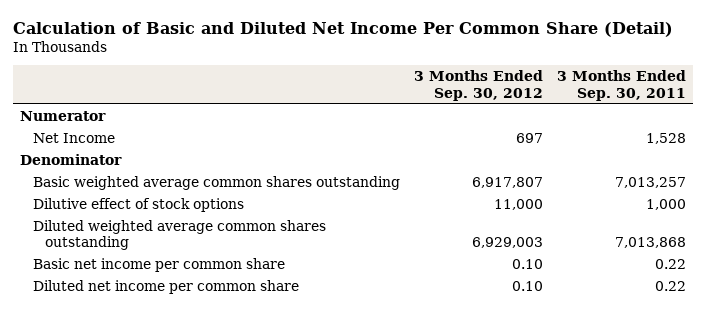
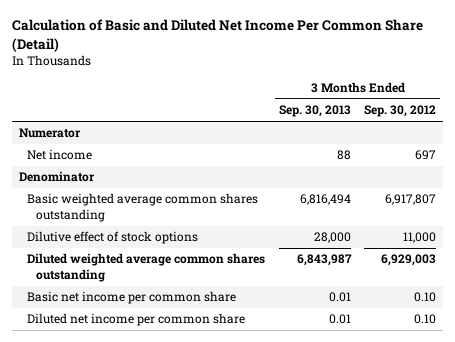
[556,70,686,101] 3 Months Ended Sep. 30, 2011 -> none
none -> [278,105,351,118] Sep. 30, 2013
[32,132,115,143] Net Income -> [27,149,93,161] Net income

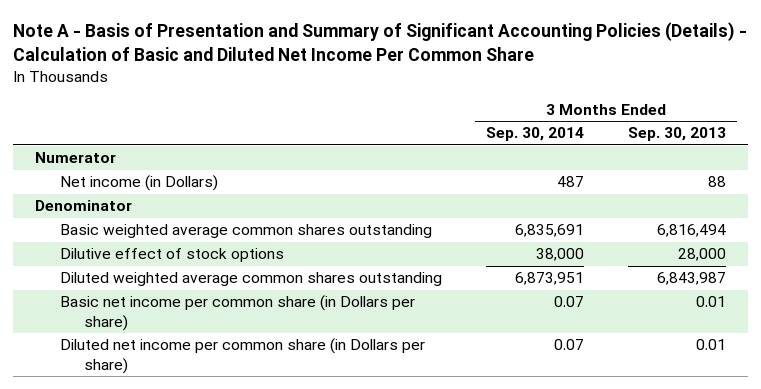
[11,19,423,52] Calculation of Basic and Diluted Net Income Per Common Share (Detail) -> [13,22,748,62] Note A - Basis of Presentation and Summary of Significant Accounting Policies (Details) - Calculation of Basic and Diluted Net Income Per Common Share
[364,105,437,118] Sep. 30, 2012 -> none
none -> [485,127,584,142] Sep. 30, 2014
[27,149,93,161] Net income -> [59,175,218,192] Net income (in Dollars)
[27,291,237,305] Basic net income per common share -> [59,295,415,331] Basic net income per common share (in Dollars per share)
[27,313,246,327] Diluted net income per common share -> [59,338,425,374] Diluted net income per common share (in Dollars per share)

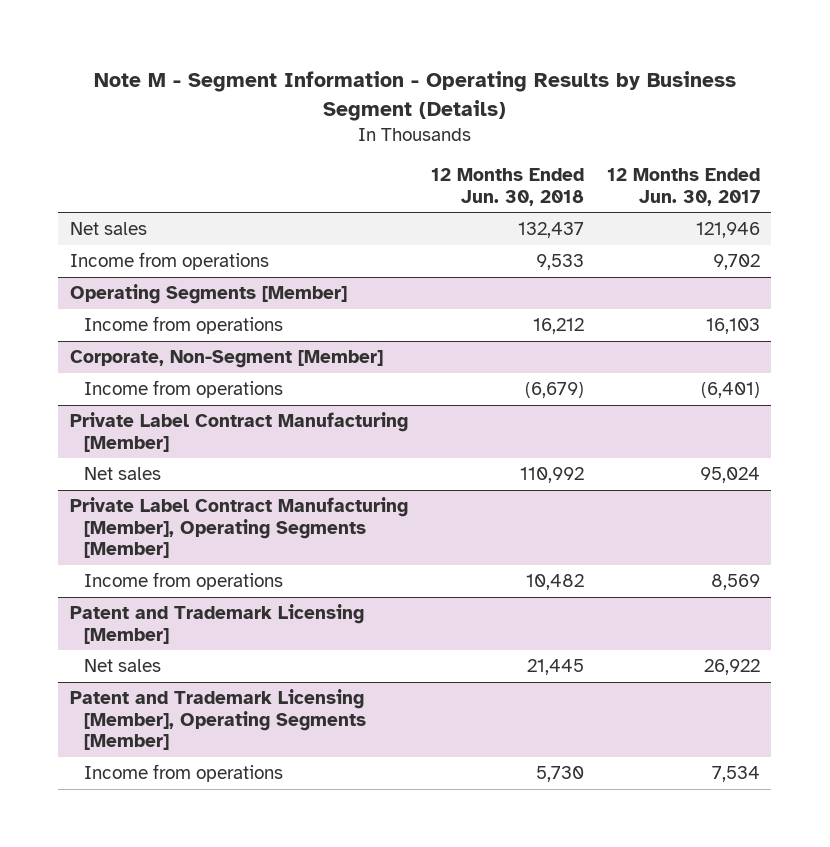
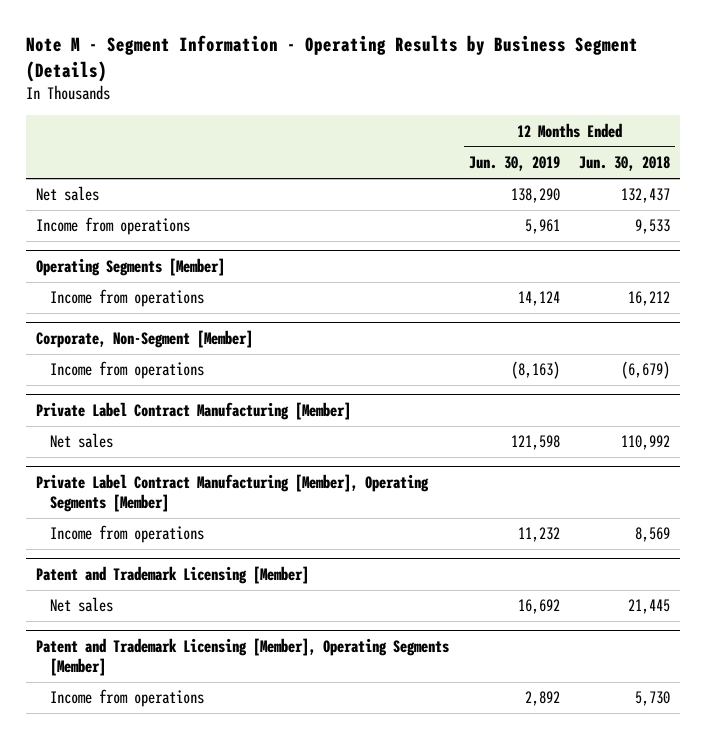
[606,168,760,206] 12 Months Ended Jun. 30, 2017 -> none
none -> [468,156,560,172] Jun. 30, 2019
[525,574,584,591] 10,482 -> [635,527,671,543] 8,569

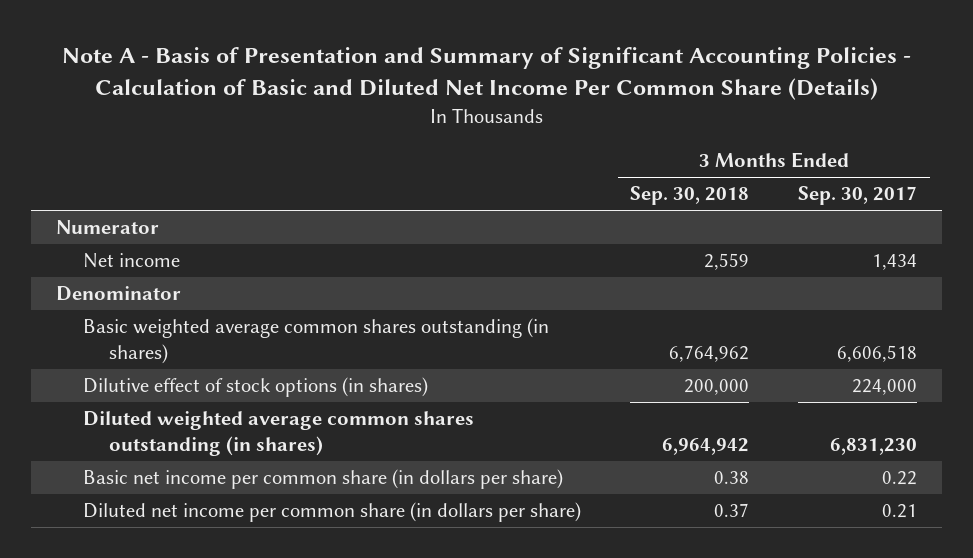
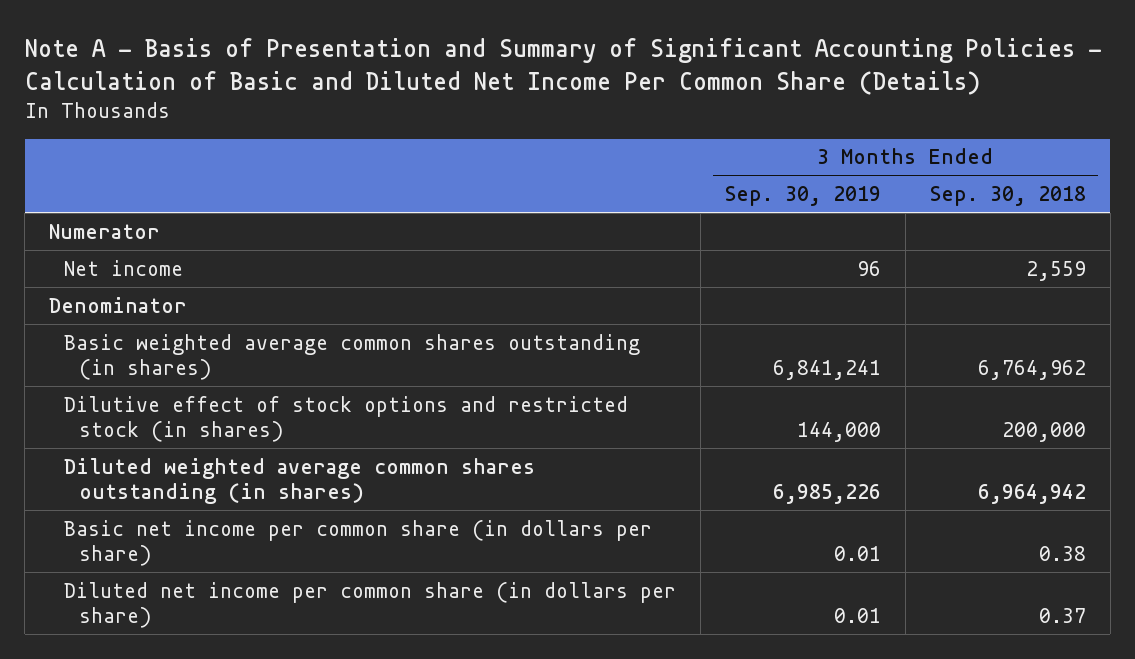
[798,186,918,206] Sep. 30, 2017 -> none
none -> [724,185,881,206] Sep. 30, 2019
[82,377,428,398] Dilutive effect of stock options (in shares) -> [64,395,629,442] Dilutive effect of stock options and restricted stock (in shares)

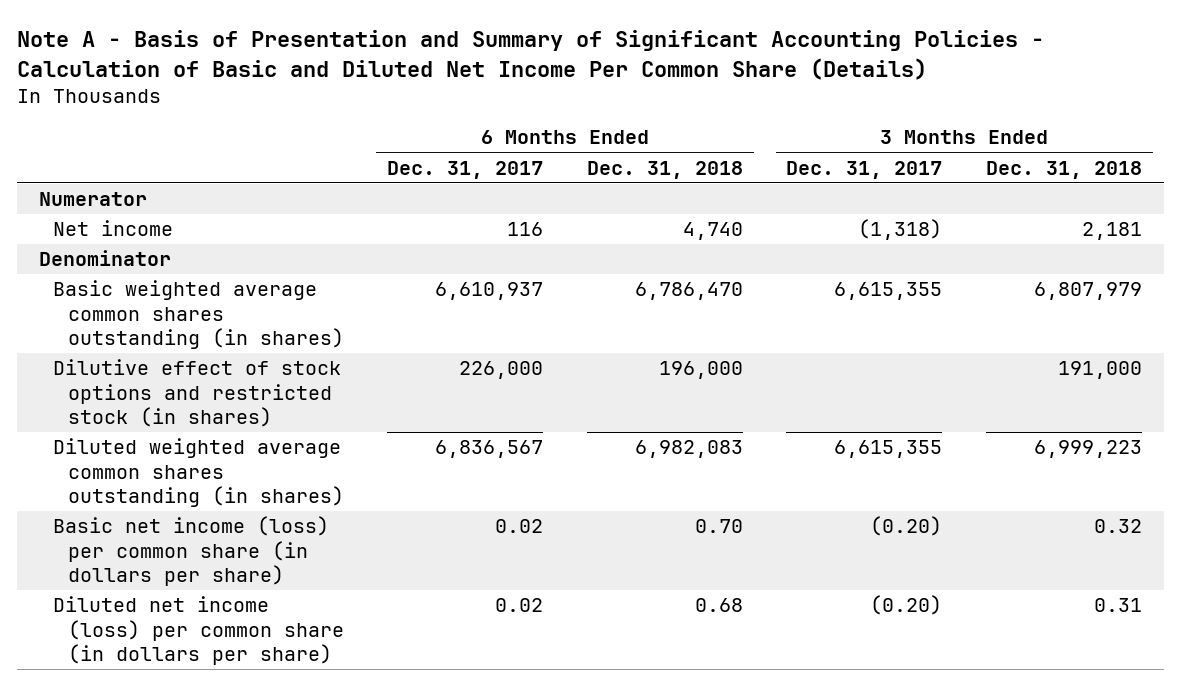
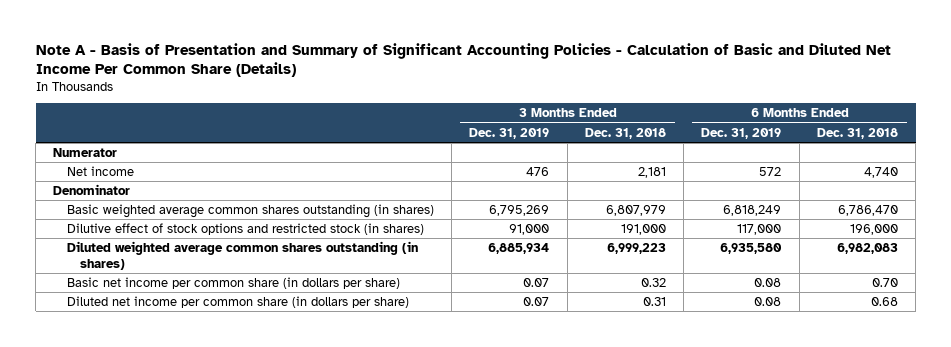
[387,160,544,179] Dec. 31, 2017 -> none
[786,160,943,179] Dec. 31, 2017 -> none
none -> [469,127,550,139] Dec. 31, 2019
none -> [701,127,782,139] Dec. 31, 2019
[53,516,330,587] Basic net income (loss) per common share (in dollars per share) -> [66,276,400,289] Basic net income per common share (in dollars per share)
[53,596,344,666] Diluted net income (loss) per common share (in dollars per share) -> [66,295,409,308] Diluted net income per common share (in dollars per share)

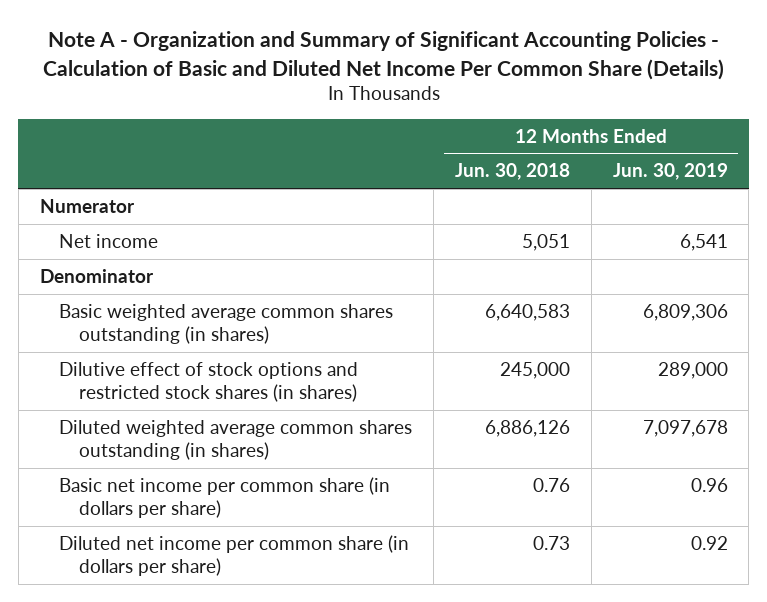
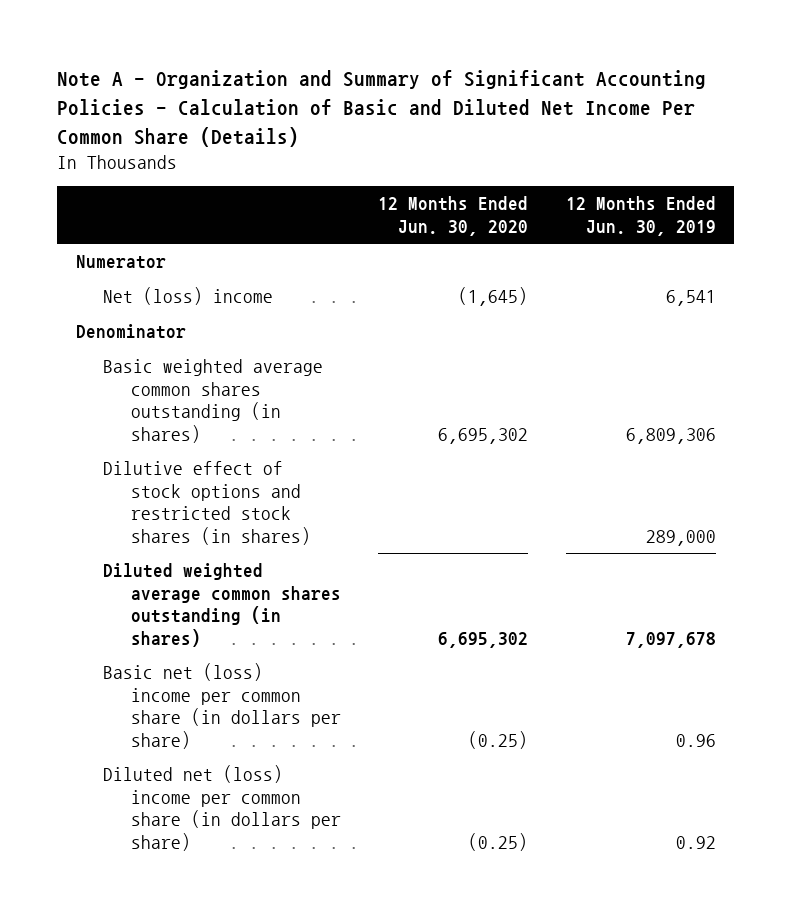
[454,163,570,181] Jun. 30, 2018 -> none
none -> [378,196,529,236] 12 Months Ended Jun. 30, 2020
[59,233,159,248] Net income -> [103,287,274,306] Net (loss) income
[59,476,391,518] Basic net income per common share (in dollars per share) -> [103,663,341,749] Basic net (loss) income per common share (in dollars per share)
[59,534,410,576] Diluted net income per common share (in dollars per share) -> [103,765,341,851] Diluted net (loss) income per common share (in dollars per share)

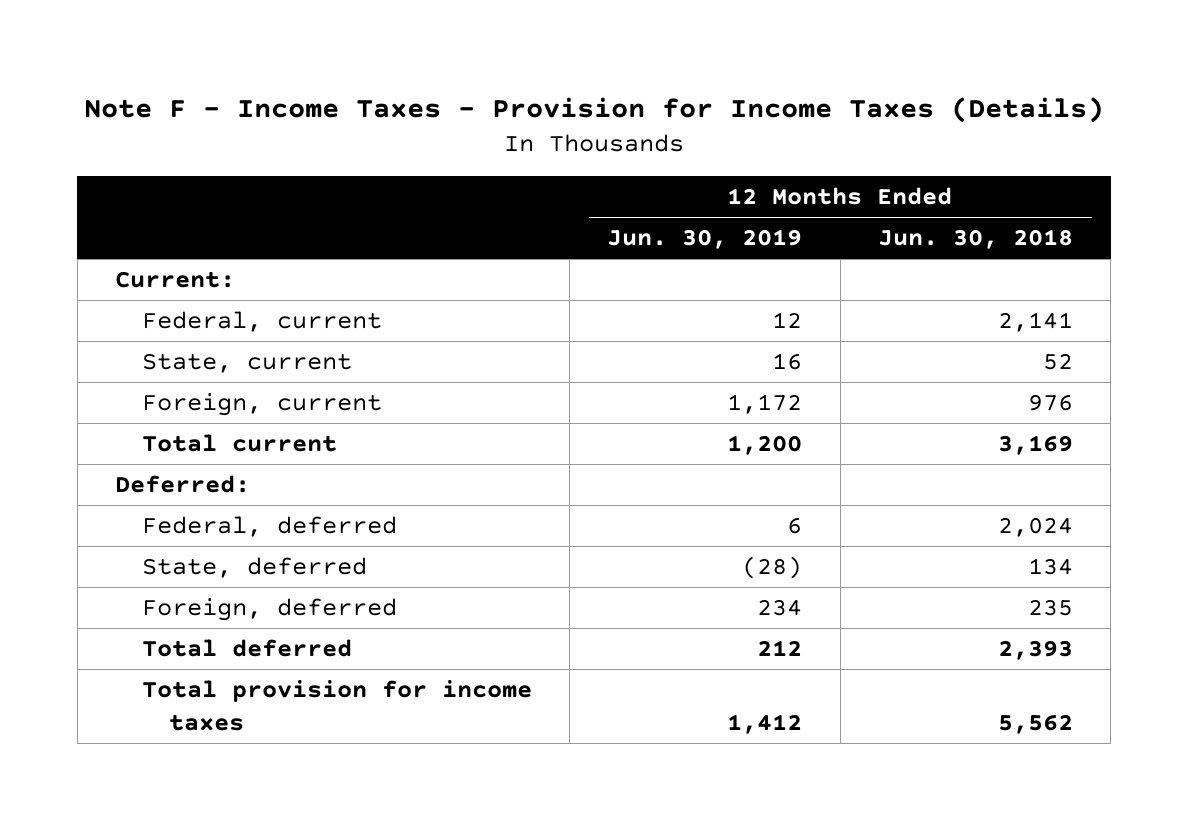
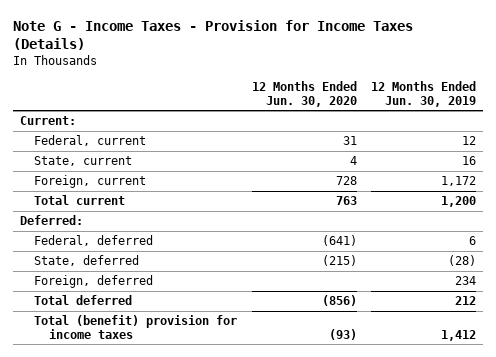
[83,96,1104,123] Note F - Income Taxes - Provision for Income Taxes (Details) -> [12,20,413,51] Note G - Income Taxes - Provision for Income Taxes (Details)
[877,229,1073,250] Jun. 30, 2018 -> none
none -> [251,80,357,107] 12 Months Ended Jun. 30, 2020
[142,680,533,731] Total provision for income taxes -> [34,315,238,339] Total (benefit) provision for income taxes

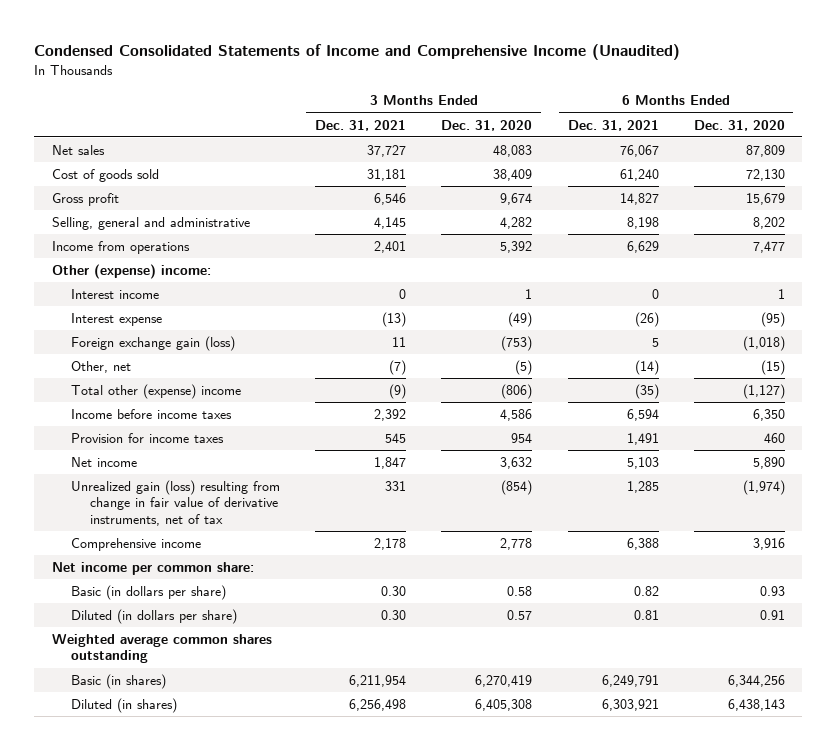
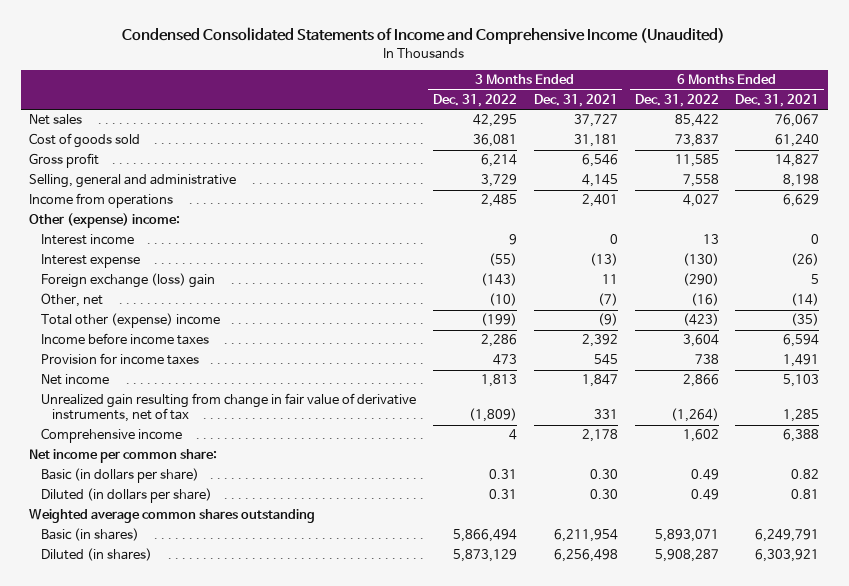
[441,119,533,131] Dec. 31, 2020 -> none
[693,119,785,131] Dec. 31, 2020 -> none
none -> [432,93,517,107] Dec. 31, 2022
none -> [634,93,719,107] Dec. 31, 2022
[71,335,236,351] Foreign exchange gain (loss) -> [40,273,215,289] Foreign exchange (loss) gain
[71,479,281,527] Unrealized gain (loss) resulting from change in fair value of derivative instruments, net of tax -> [40,393,416,423] Unrealized gain resulting from change in fair value of derivative instruments, net of tax

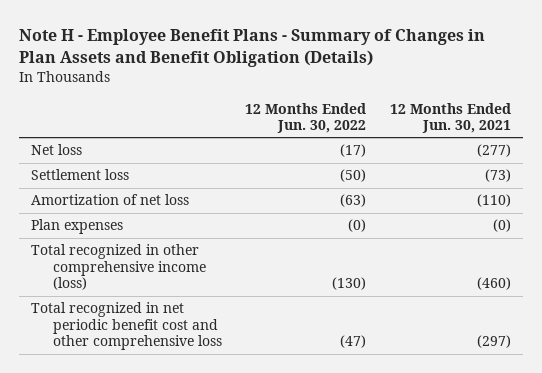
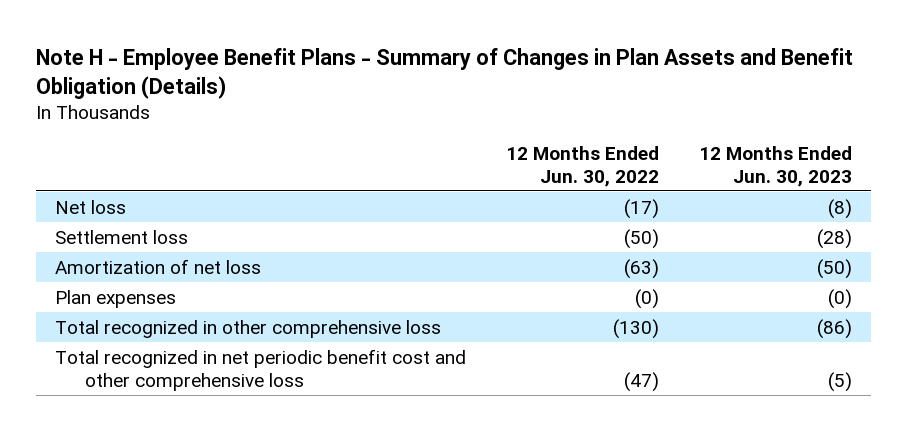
[390,102,512,134] 12 Months Ended Jun. 30, 2021 -> none
none -> [698,145,852,187] 12 Months Ended Jun. 30, 2023
[31,244,206,291] Total recognized in other comprehensive income (loss) -> [55,319,442,338] Total recognized in other comprehensive loss

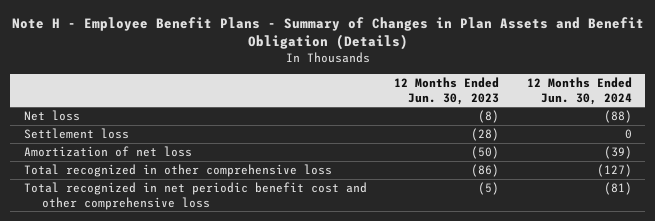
[506,145,660,187] 12 Months Ended Jun. 30, 2022 -> none
none -> [526,77,632,105] 12 Months Ended Jun. 30, 2024
[55,289,177,308] Plan expenses -> none

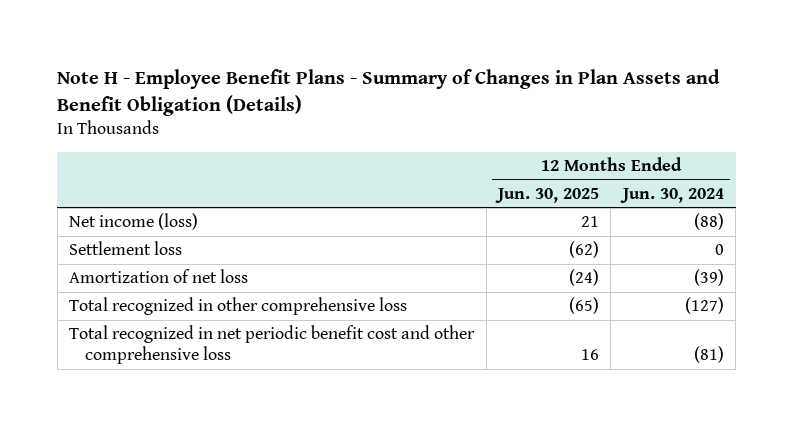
[394,77,500,105] 12 Months Ended Jun. 30, 2023 -> none
none -> [495,187,600,203] Jun. 30, 2025
[23,109,80,121] Net loss -> [69,213,199,231] Net income (loss)

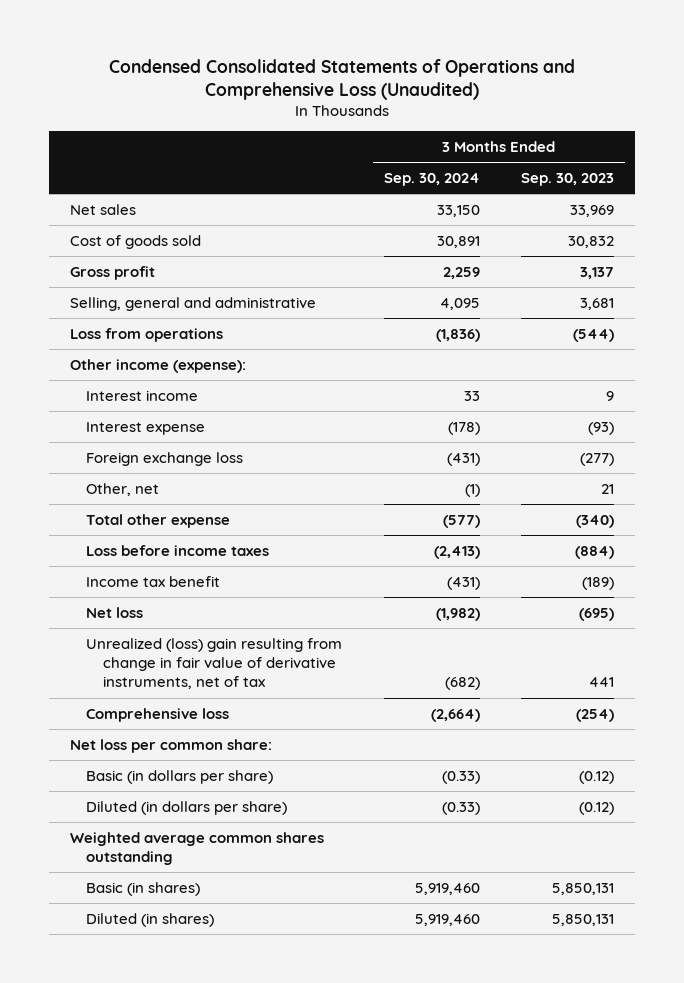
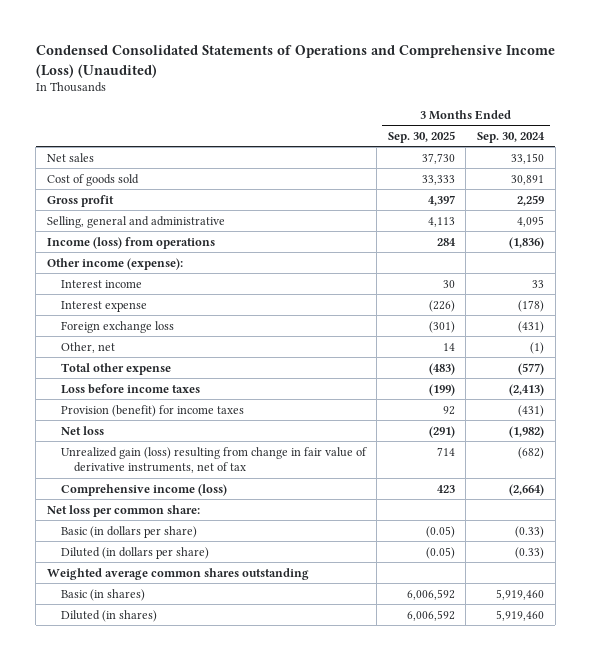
[109,58,576,100] Condensed Consolidated Statements of Operations and Comprehensive Loss (Unaudited) -> [35,45,555,78] Condensed Consolidated Statements of Operations and Comprehensive Income (Loss) (Unaudited)
[521,173,615,187] Sep. 30, 2023 -> none
none -> [387,130,455,143] Sep. 30, 2025
[69,327,223,342] Loss from operations -> [47,236,216,249] Income (loss) from operations
[86,575,221,587] Income tax benefit -> [60,404,244,417] Provision (benefit) for income taxes
[86,637,343,690] Unrealized (loss) gain resulting from change in fair value of derivative instruments, net of tax -> [60,446,367,474] Unrealized gain (loss) resulting from change in fair value of derivative instruments, net of tax
[86,707,230,722] Comprehensive loss -> [60,483,227,496] Comprehensive income (loss)

